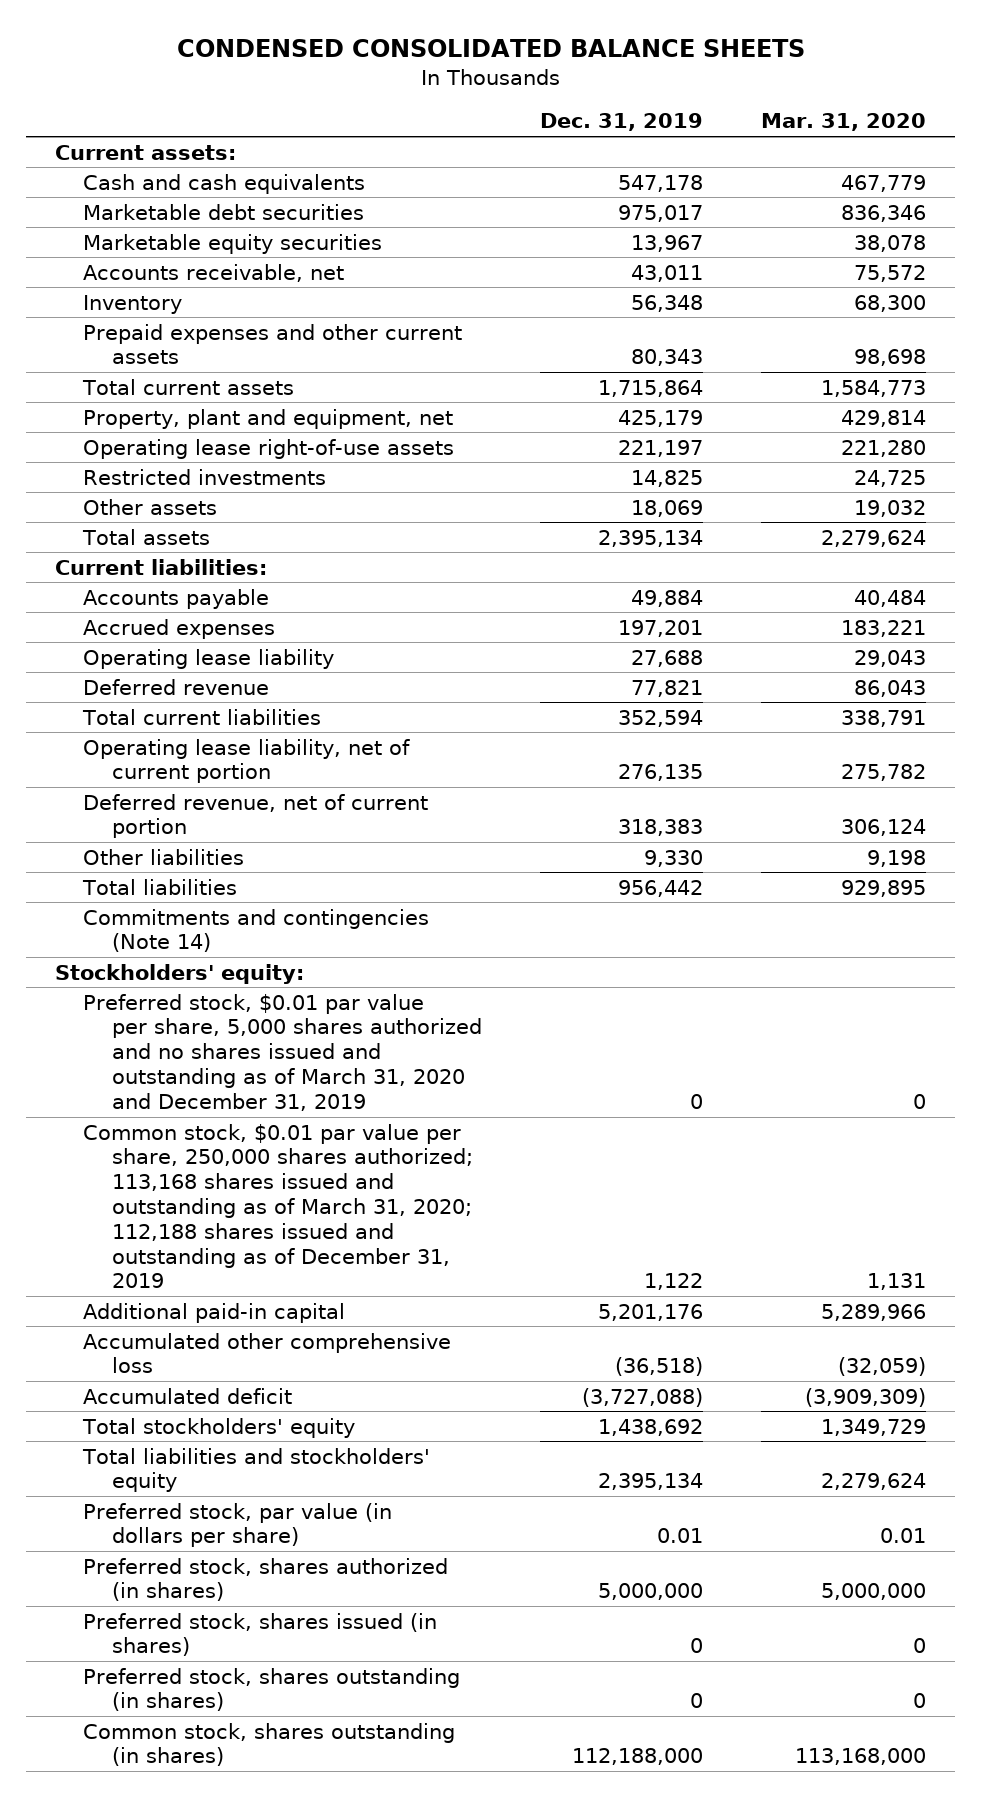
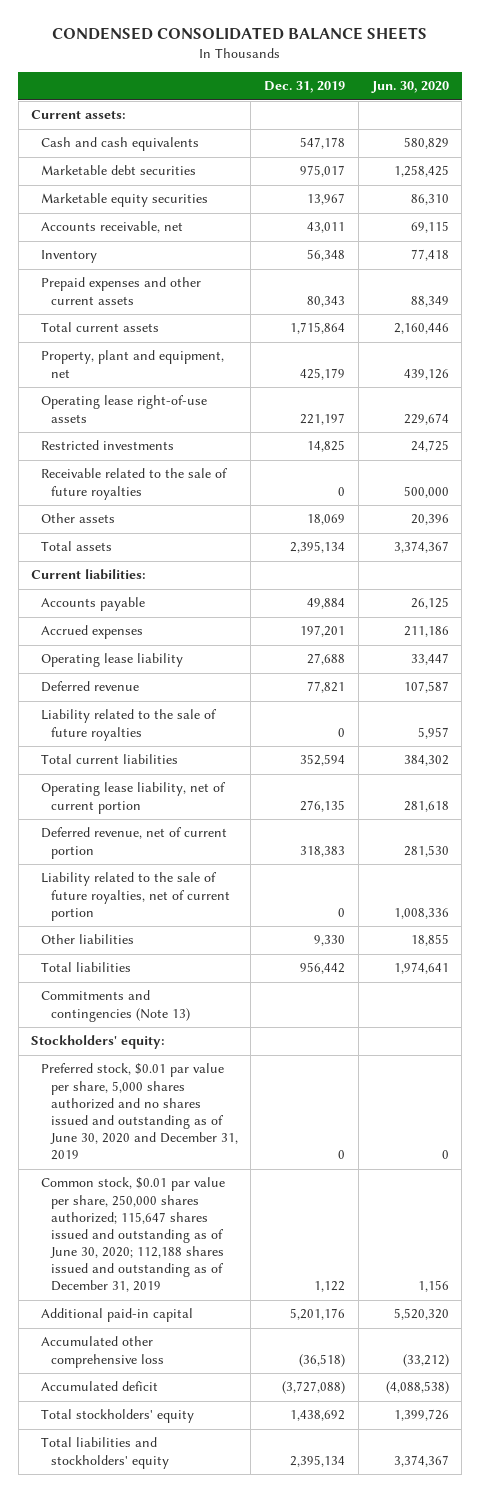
[761,113,927,132] Mar. 31, 2020 -> none
none -> [370,81,449,94] Jun. 30, 2020
none -> [40,468,228,500] Receivable related to the sale of future royalties
none -> [40,709,217,741] Liability related to the sale of future royalties
none -> [40,872,230,921] Liability related to the sale of future royalties, net of current portion
[83,908,430,953] Commitments and contingencies (Note 14) -> [40,990,190,1022] Commitments and contingencies (Note 13)
[83,993,482,1111] Preferred stock, $0.01 par value per share, 5,000 shares authorized and no shares issued and outstanding as of March 31, 2020 and December 31, 2019 -> [40,1063,238,1161] Preferred stock, $0.01 par value per share, 5,000 shares authorized and no shares issued and outstanding as of June 30, 2020 and December 31, 2019
[83,1123,473,1289] Common stock, $0.01 par value per share, 250,000 shares authorized; 113,168 shares issued and outstanding as of March 31, 2020; 112,188 shares issued and outstanding as of December 31, 2019 -> [40,1177,225,1293] Common stock, $0.01 par value per share, 250,000 shares authorized; 115,647 shares issued and outstanding as of June 30, 2020; 112,188 shares issued and outstanding as of December 31, 2019
[83,1502,393,1548] Preferred stock, par value (in dollars per share) -> none
[83,1557,449,1602] Preferred stock, shares authorized (in shares) -> none
[83,1612,438,1657] Preferred stock, shares issued (in shares) -> none
[83,1667,461,1712] Preferred stock, shares outstanding (in shares) -> none
[83,1722,456,1767] Common stock, shares outstanding (in shares) -> none

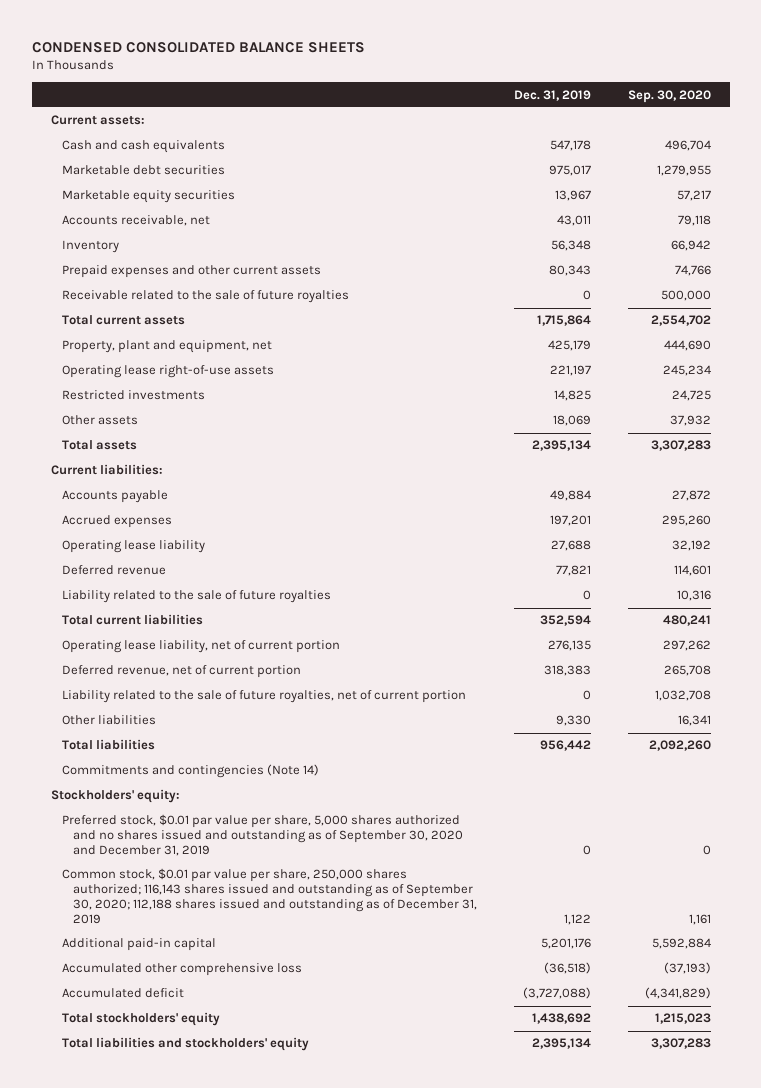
[370,81,449,94] Jun. 30, 2020 -> none
none -> [627,89,711,103] Sep. 30, 2020
[40,468,228,500] Receivable related to the sale of future royalties -> [61,290,349,304] Receivable related to the sale of future royalties
[40,990,190,1022] Commitments and contingencies (Note 13) -> [61,764,319,779] Commitments and contingencies (Note 14)
[40,1063,238,1161] Preferred stock, $0.01 par value per share, 5,000 shares authorized and no shares issued and outstanding as of June 30, 2020 and December 31, 2019 -> [61,814,463,857] Preferred stock, $0.01 par value per share, 5,000 shares authorized and no shares issued and outstanding as of September 30, 2020 and December 31, 2019
[40,1177,225,1293] Common stock, $0.01 par value per share, 250,000 shares authorized; 115,647 shares issued and outstanding as of June 30, 2020; 112,188 shares issued and outstanding as of December 31, 2019 -> [61,868,477,925] Common stock, $0.01 par value per share, 250,000 shares authorized; 116,143 shares issued and outstanding as of September 30, 2020; 112,188 shares issued and outstanding as of December 31, 2019

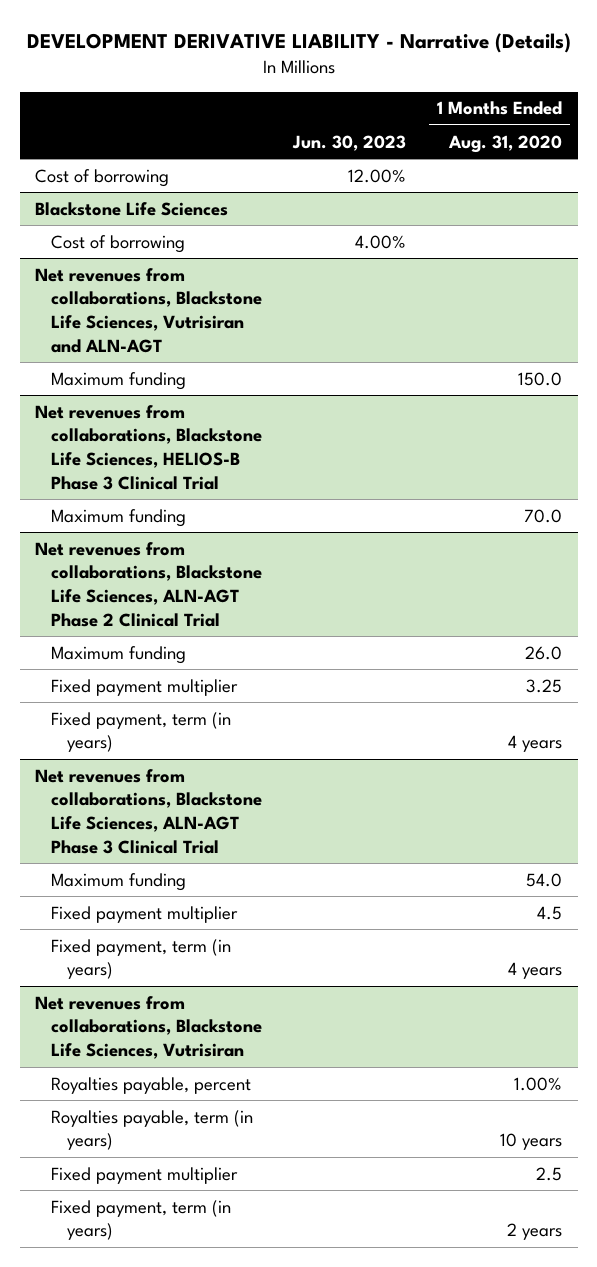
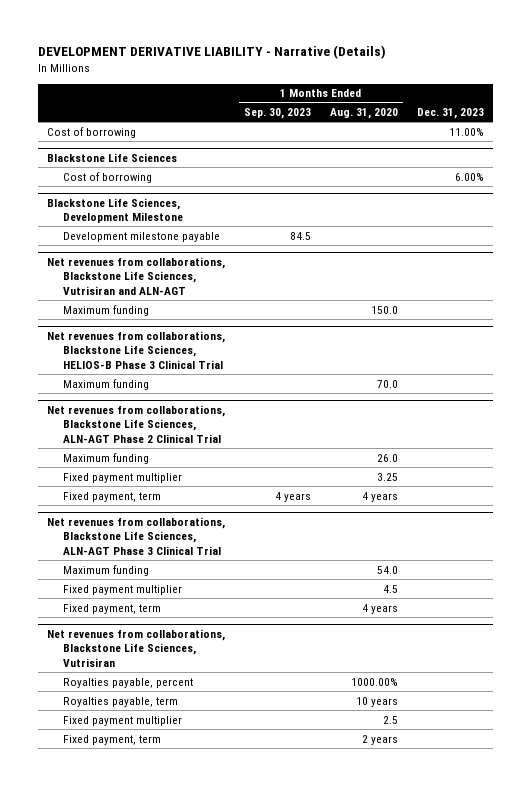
[292,134,407,151] Jun. 30, 2023 -> none
none -> [244,107,312,119] Sep. 30, 2023
none -> [416,107,484,119] Dec. 31, 2023
none -> [47,197,184,224] Blackstone Life Sciences, Development Milestone
none -> [63,231,221,242] Development milestone payable
[51,711,232,753] Fixed payment, term (in years) -> [63,491,162,502] Fixed payment, term
[51,938,232,980] Fixed payment, term (in years) -> [63,603,162,614] Fixed payment, term
[514,1076,563,1091] 1.00% -> [351,677,399,686] 1000.00%
[51,1109,254,1151] Royalties payable, term (in years) -> [63,696,179,707] Royalties payable, term
[51,1199,232,1241] Fixed payment, term (in years) -> [63,734,162,745] Fixed payment, term

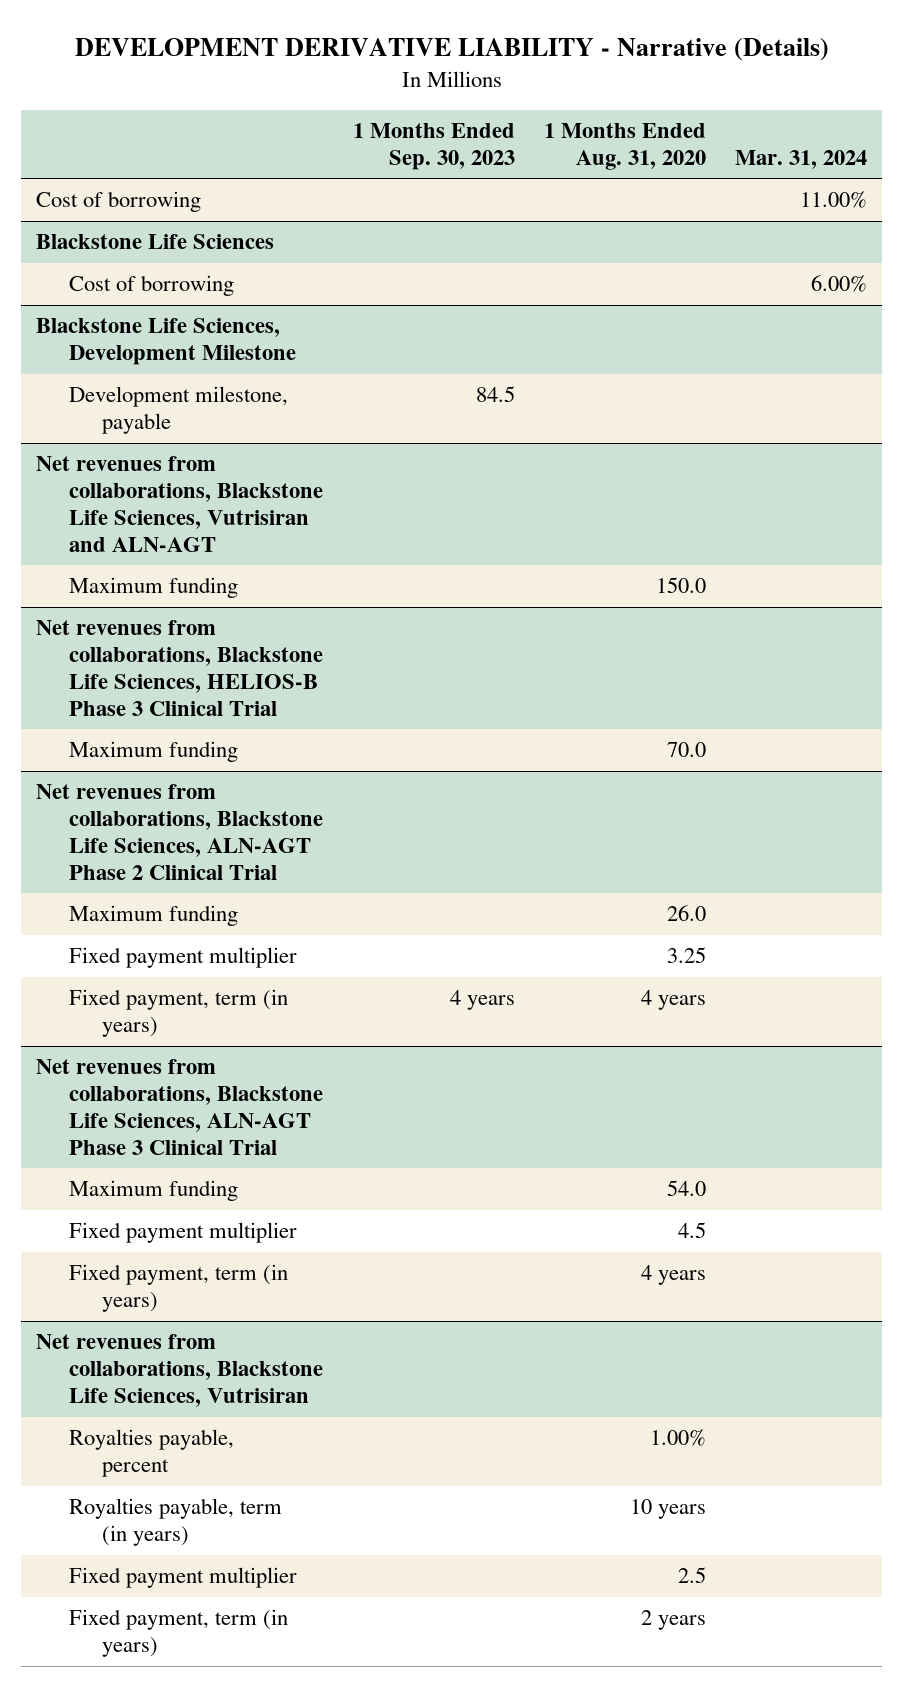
[416,107,484,119] Dec. 31, 2023 -> none
none -> [735,149,868,169] Mar. 31, 2024
[63,231,221,242] Development milestone payable -> [69,386,289,435] Development milestone, payable
[63,491,162,502] Fixed payment, term -> [69,989,289,1038] Fixed payment, term (in years)
[63,603,162,614] Fixed payment, term -> [69,1264,289,1313] Fixed payment, term (in years)
[351,677,399,686] 1000.00% -> [650,1429,707,1447] 1.00%
[63,696,179,707] Royalties payable, term -> [69,1498,283,1547] Royalties payable, term (in years)
[63,734,162,745] Fixed payment, term -> [69,1609,289,1658] Fixed payment, term (in years)

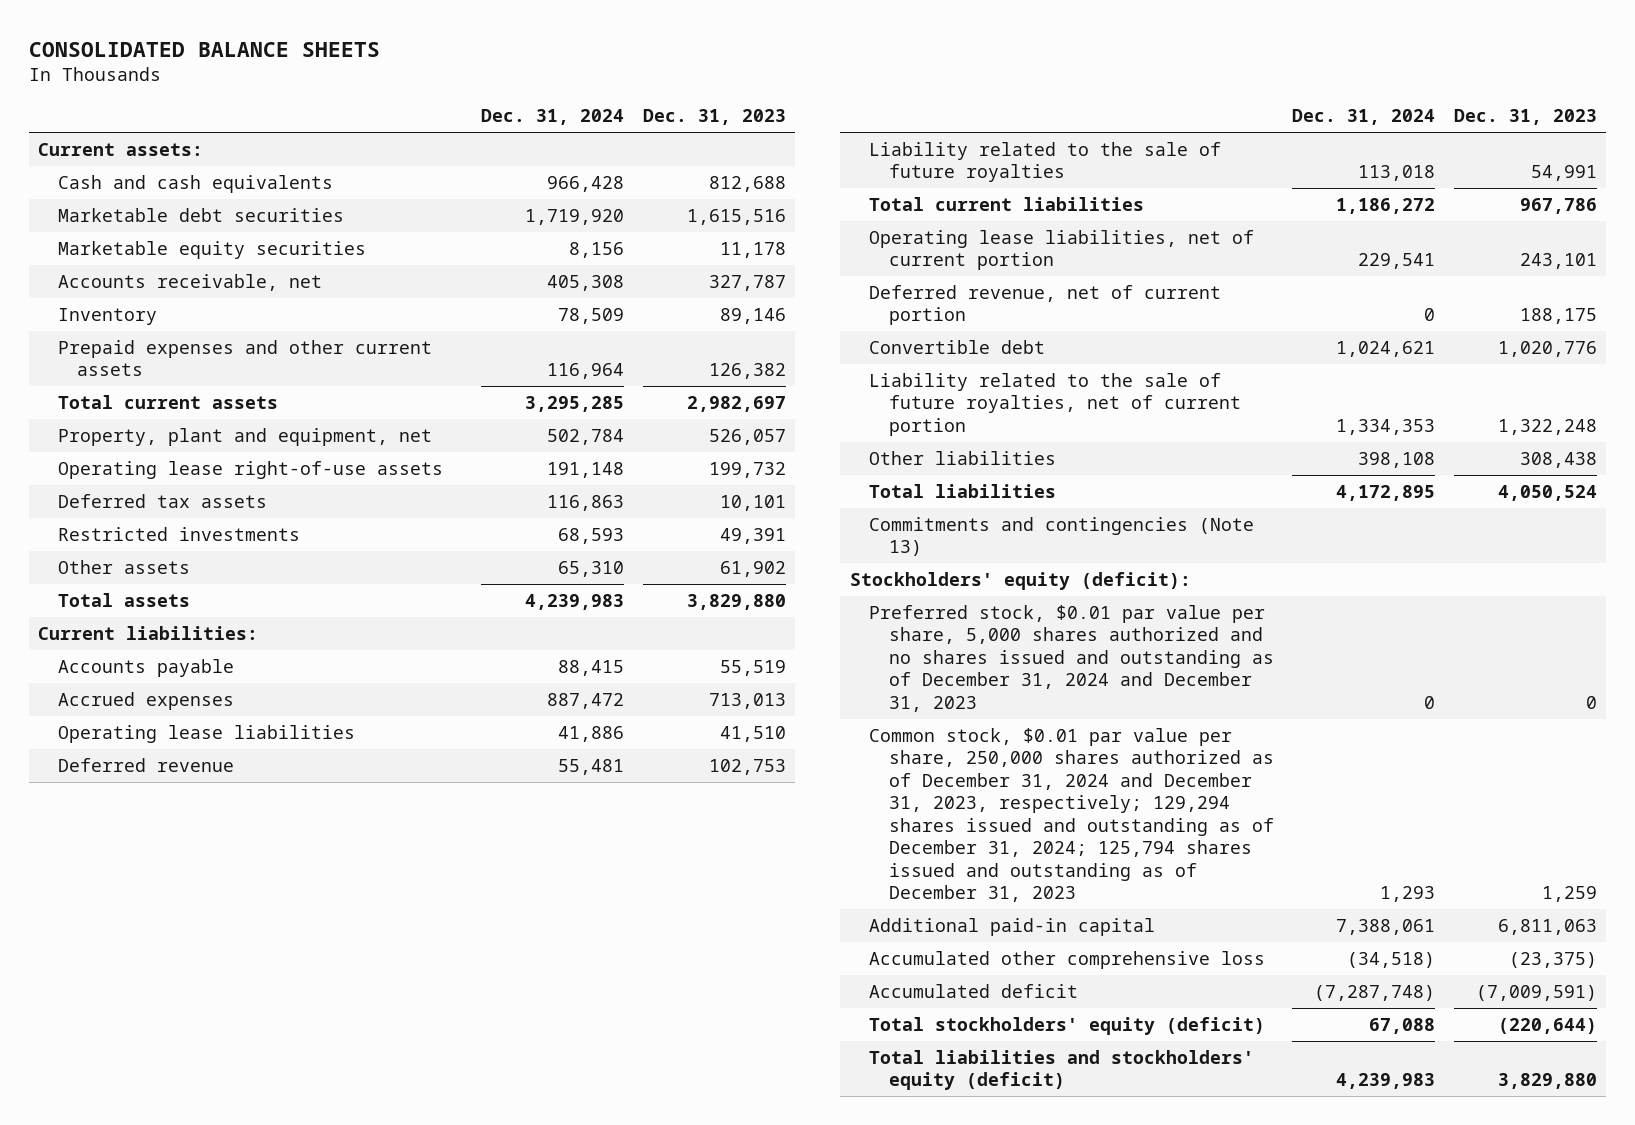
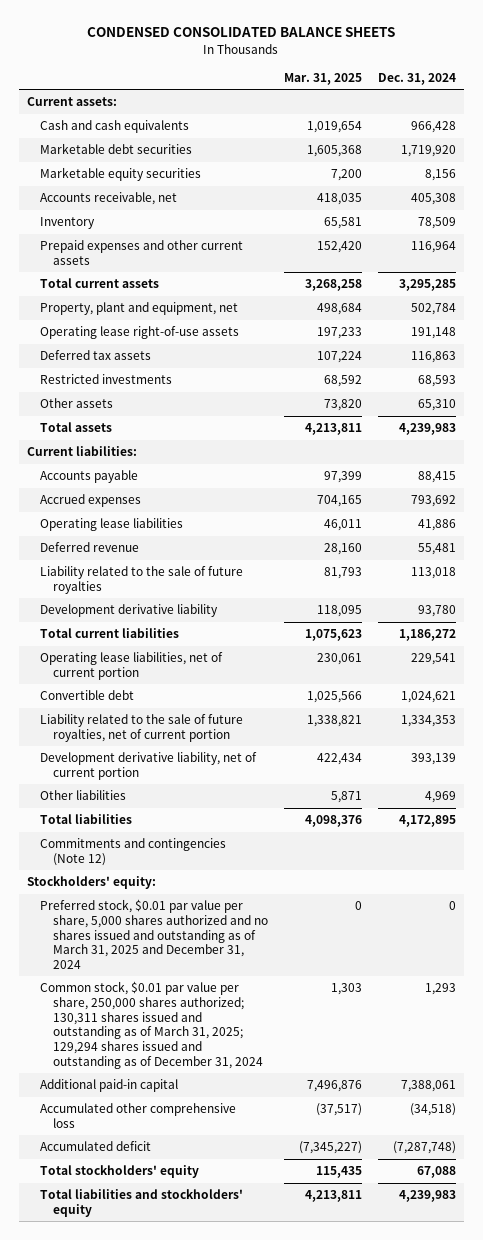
[28,41,380,57] CONSOLIDATED BALANCE SHEETS -> [87,27,396,38] CONDENSED CONSOLIDATED BALANCE SHEETS
[642,109,786,126] Dec. 31, 2023 -> none
none -> [283,72,362,85] Mar. 31, 2025
[546,692,624,709] 887,472 -> [410,495,456,508] 793,692
none -> [39,604,218,618] Development derivative liability
[869,284,1222,326] Deferred revenue, net of current portion -> none
none -> [39,752,257,780] Development derivative liability, net of current portion
[1358,451,1436,468] 398,108 -> [424,791,456,804] 4,969
[869,516,1255,557] Commitments and contingencies (Note 13) -> [39,838,226,866] Commitments and contingencies (Note 12)
[849,571,1191,590] Stockholders' equity (deficit): -> [26,876,156,890] Stockholders' equity:
[869,604,1274,712] Preferred stock, $0.01 par value per share, 5,000 shares authorized and no shares issued and outstanding as of December 31, 2024 and December 31, 2023 -> [39,899,269,969] Preferred stock, $0.01 par value per share, 5,000 shares authorized and no shares issued and outstanding as of March 31, 2025 and December 31, 2024
[869,727,1274,903] Common stock, $0.01 par value per share, 250,000 shares authorized as of December 31, 2024 and December 31, 2023, respectively; 129,294 shares issued and outstanding as of December 31, 2024; 125,794 shares issued and outstanding as of December 31, 2023 -> [39,981,264,1069] Common stock, $0.01 par value per share, 250,000 shares authorized; 130,311 shares issued and outstanding as of March 31, 2025; 129,294 shares issued and outstanding as of December 31, 2024
[869,1016,1266,1035] Total stockholders' equity (deficit) -> [39,1165,199,1179] Total stockholders' equity
[869,1049,1255,1091] Total liabilities and stockholders' equity (deficit) -> [39,1189,243,1217] Total liabilities and stockholders' equity

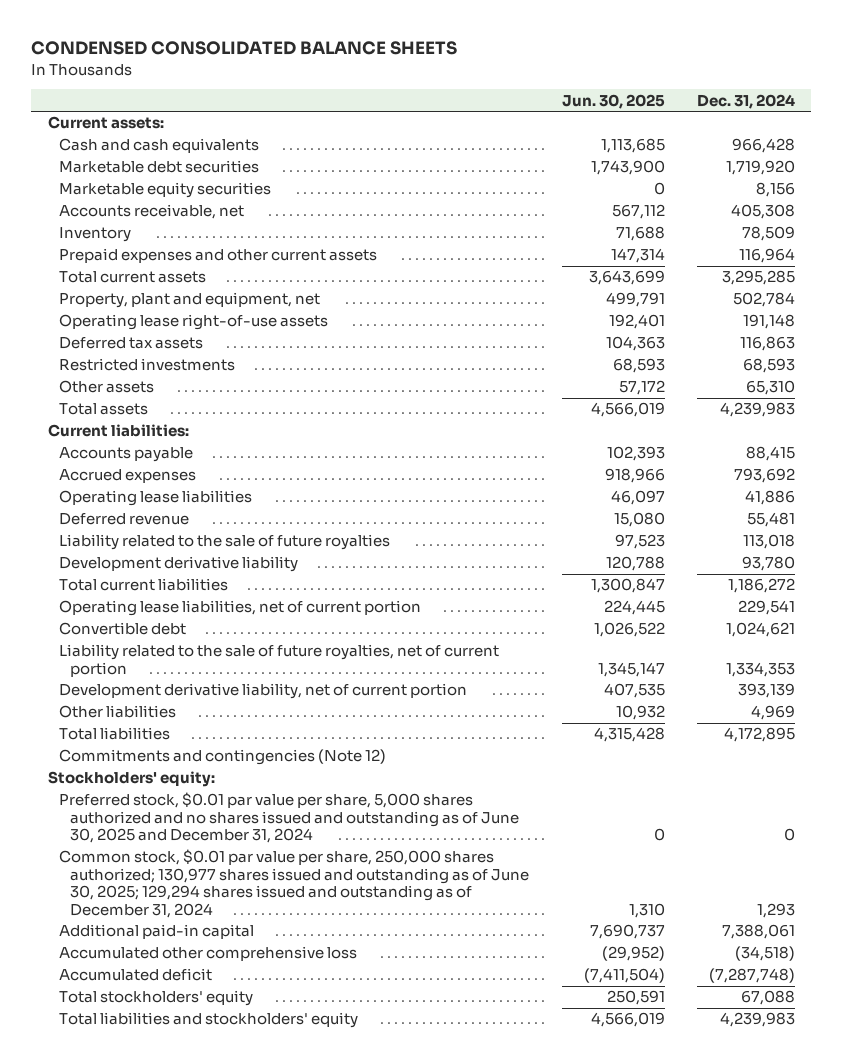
[283,72,362,85] Mar. 31, 2025 -> none
none -> [561,93,665,109] Jun. 30, 2025
[39,899,269,969] Preferred stock, $0.01 par value per share, 5,000 shares authorized and no shares issued and outstanding as of March 31, 2025 and December 31, 2024 -> [58,792,519,844] Preferred stock, $0.01 par value per share, 5,000 shares authorized and no shares issued and outstanding as of June 30, 2025 and December 31, 2024
[39,981,264,1069] Common stock, $0.01 par value per share, 250,000 shares authorized; 130,311 shares issued and outstanding as of March 31, 2025; 129,294 shares issued and outstanding as of December 31, 2024 -> [58,849,529,919] Common stock, $0.01 par value per share, 250,000 shares authorized; 130,977 shares issued and outstanding as of June 30, 2025; 129,294 shares issued and outstanding as of December 31, 2024

